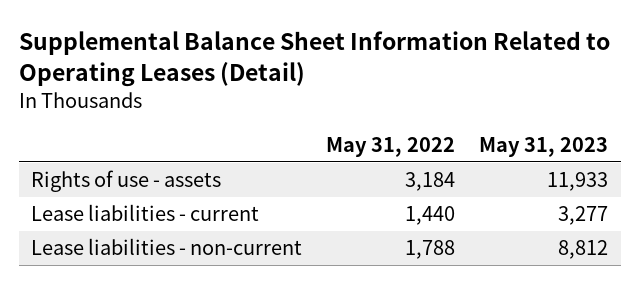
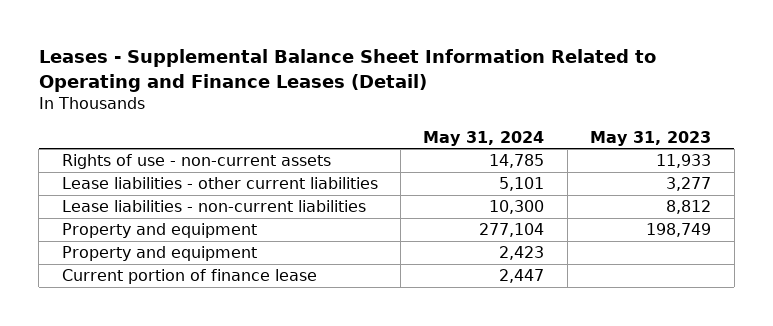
[18,30,610,87] Supplemental Balance Sheet Information Related to Operating Leases (Detail) -> [38,49,656,93] Leases - Supplemental Balance Sheet Information Related to Operating and Finance Leases (Detail)
[326,137,456,158] May 31, 2022 -> none
none -> [423,130,545,146] May 31, 2024
[30,170,221,193] Rights of use - assets -> [61,154,331,170] Rights of use - non-current assets
[30,204,259,222] Lease liabilities - current -> [61,177,378,190] Lease liabilities - other current liabilities
[30,238,302,256] Lease liabilities - non-current -> [61,200,366,213] Lease liabilities - non-current liabilities
none -> [61,223,257,239] Property and equipment
none -> [61,246,257,262] Property and equipment
none -> [61,269,317,285] Current portion of finance lease

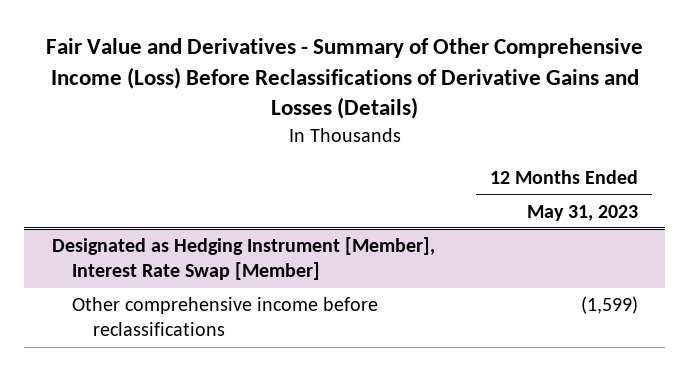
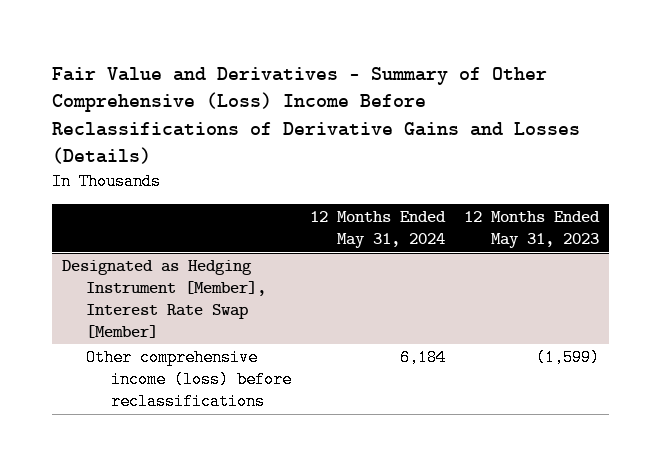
[45,38,643,120] Fair Value and Derivatives - Summary of Other Comprehensive Income (Loss) Before Reclassifications of Derivative Gains and Losses (Details) -> [52,66,581,165] Fair Value and Derivatives - Summary of Other Comprehensive (Loss) Income Before Reclassifications of Derivative Gains and Losses (Details)
none -> [309,211,446,249] 12 Months Ended May 31, 2024
[72,297,379,337] Other comprehensive income before reclassifications -> [86,349,292,411] Other comprehensive income (loss) before reclassifications

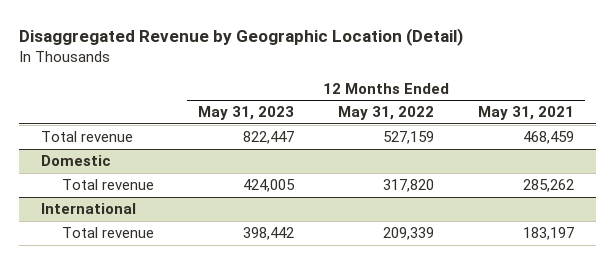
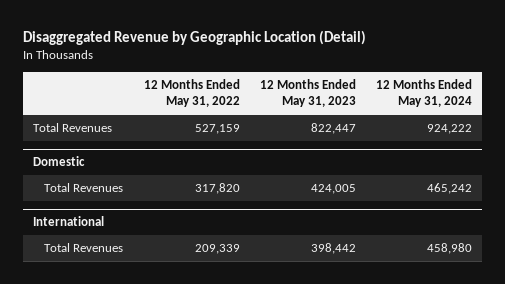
[477,106,574,121] May 31, 2021 -> none
none -> [375,78,472,108] 12 Months Ended May 31, 2024
[41,131,134,143] Total revenue -> [32,123,112,133] Total Revenues
[62,179,155,191] Total revenue -> [44,183,124,193] Total Revenues
[62,227,155,239] Total revenue -> [44,243,124,253] Total Revenues

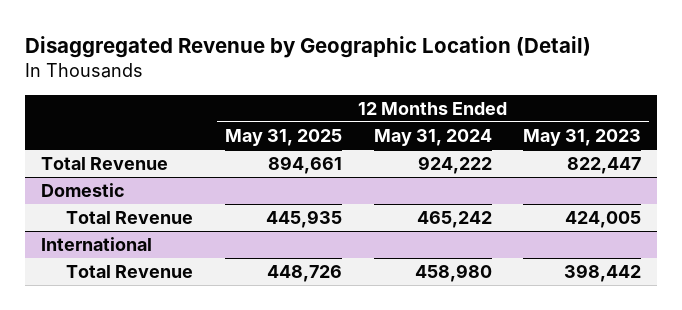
[143,78,240,108] 12 Months Ended May 31, 2022 -> none
none -> [224,129,342,147] May 31, 2025
[32,123,112,133] Total Revenues -> [40,157,168,171] Total Revenue
[44,183,124,193] Total Revenues -> [66,211,194,225] Total Revenue
[44,243,124,253] Total Revenues -> [66,265,194,279] Total Revenue

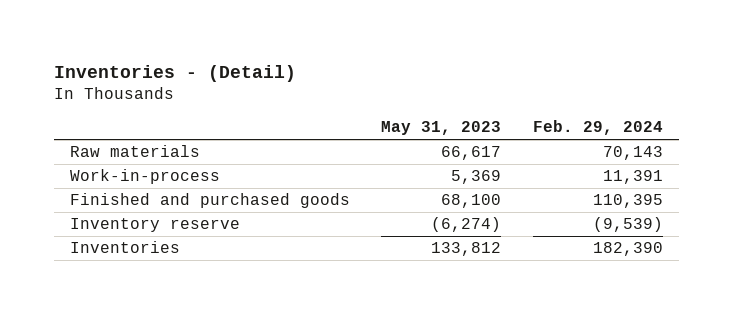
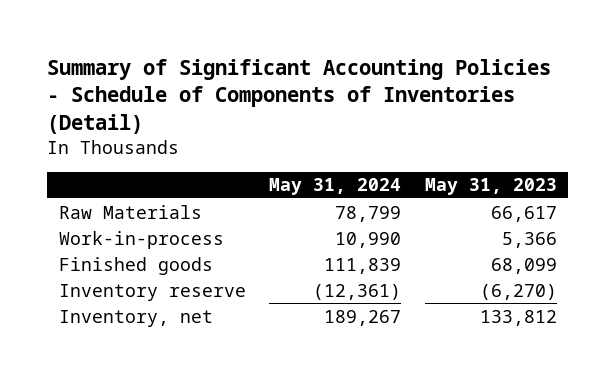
[53,65,296,83] Inventories - (Detail) -> [46,58,551,134] Summary of Significant Accounting Policies - Schedule of Components of Inventories (Detail)
[533,120,664,136] Feb. 29, 2024 -> none
none -> [269,178,402,196] May 31, 2024
[69,145,200,158] Raw materials -> [58,204,202,219] Raw Materials
[451,170,502,185] 5,369 -> [501,231,557,248] 5,366
[69,193,350,209] Finished and purchased goods -> [58,256,213,275] Finished goods
[441,194,502,209] 68,100 -> [490,257,557,274] 68,099
[431,217,502,233] (6,274) -> [479,283,557,300] (6,270)
[69,241,180,254] Inventories -> [58,309,213,327] Inventory, net

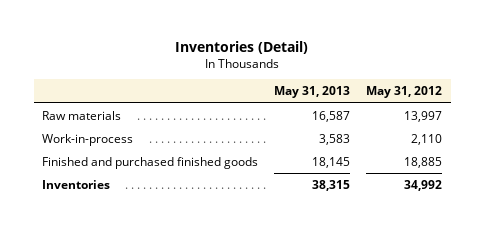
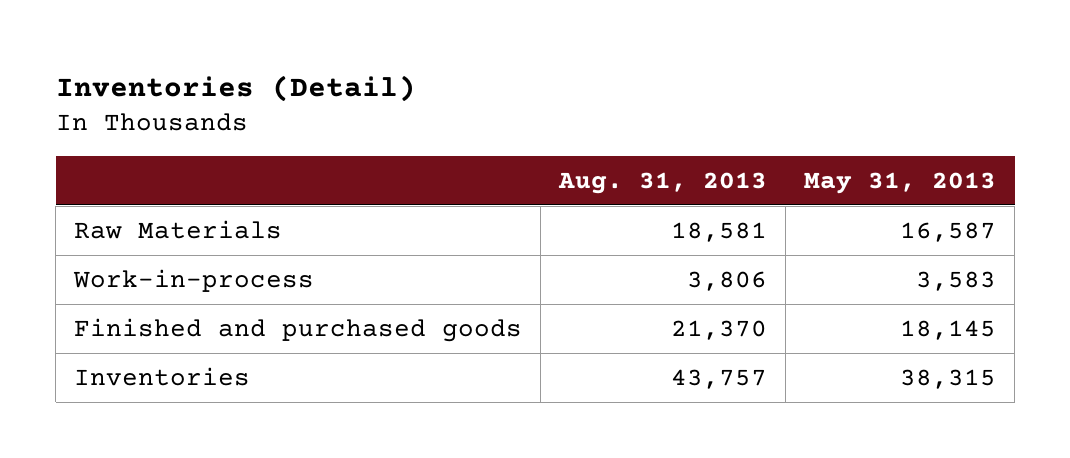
[366,86,443,99] May 31, 2012 -> none
none -> [558,172,768,195] Aug. 31, 2013
[42,110,122,120] Raw materials -> [74,219,283,239] Raw Materials
[42,156,259,169] Finished and purchased finished goods -> [74,317,523,342] Finished and purchased goods

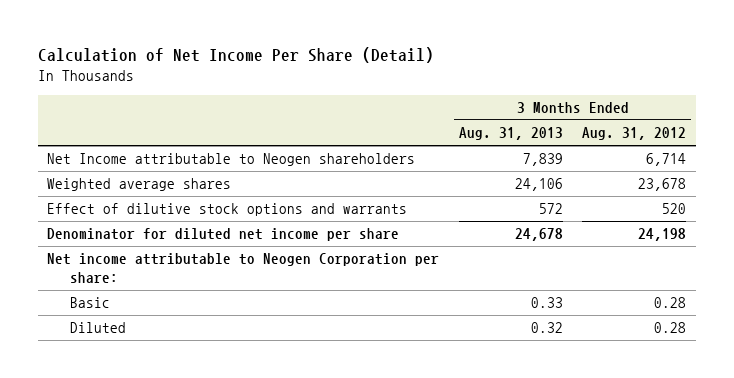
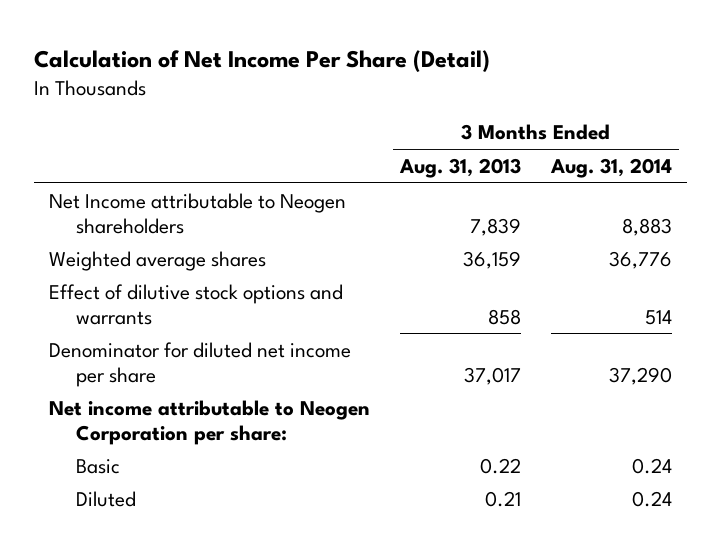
[582,127,687,141] Aug. 31, 2012 -> none
none -> [549,157,672,178] Aug. 31, 2014
[514,178,563,192] 24,106 -> [463,250,522,269] 36,159
[538,203,563,215] 572 -> [488,308,522,325] 858
[514,228,563,242] 24,678 -> [464,366,522,385] 37,017
[530,297,563,309] 0.33 -> [480,457,522,474] 0.22
[530,322,563,334] 0.32 -> [485,490,522,507] 0.21

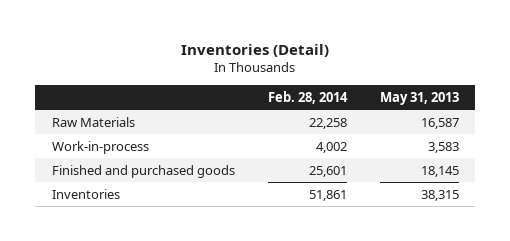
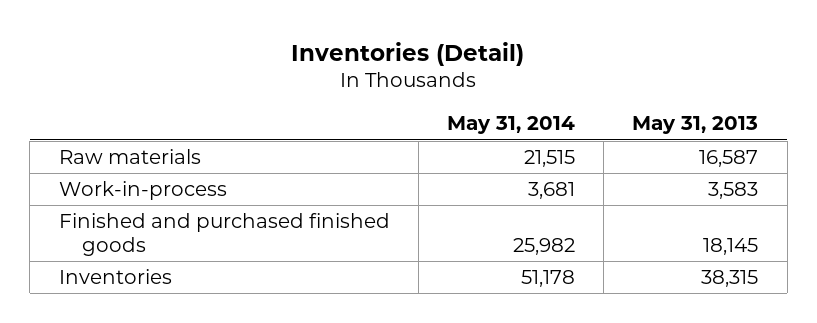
[267,90,348,104] Feb. 28, 2014 -> none
none -> [446,116,575,135] May 31, 2014
[51,116,135,127] Raw Materials -> [58,149,201,165] Raw materials
[51,164,235,178] Finished and purchased goods -> [58,213,390,256] Finished and purchased finished goods

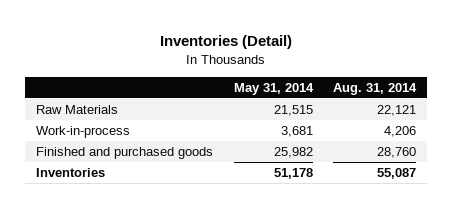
[632,116,759,135] May 31, 2013 -> none
none -> [333,82,418,95] Aug. 31, 2014
[58,149,201,165] Raw materials -> [35,104,118,114] Raw Materials
[58,213,390,256] Finished and purchased finished goods -> [35,146,213,159] Finished and purchased goods

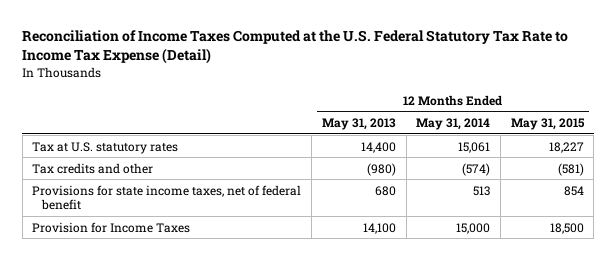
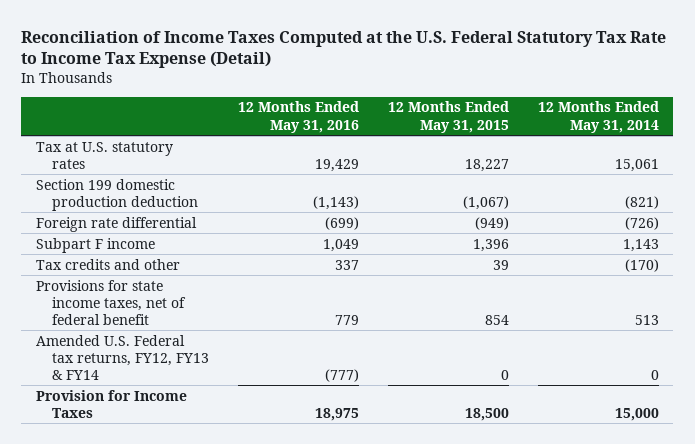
[321,117,396,130] May 31, 2013 -> none
none -> [238,101,360,133] 12 Months Ended May 31, 2016
none -> [35,178,199,211] Section 199 domestic production deduction
none -> [35,216,197,232] Foreign rate differential
none -> [35,237,155,253] Subpart F income
[462,162,491,176] (574) -> [624,258,659,272] (170)
[557,162,584,176] (581) -> [492,259,509,270] 39
none -> [35,334,210,380] Amended U.S. Federal tax returns, FY12, FY13 & FY14

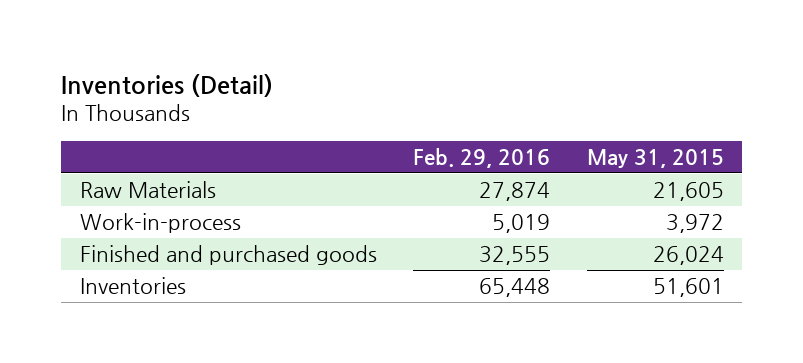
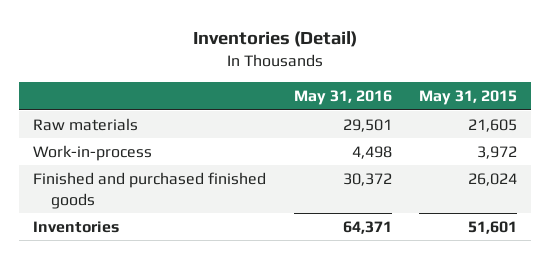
[413,147,551,168] Feb. 29, 2016 -> none
none -> [293,90,392,106] May 31, 2016
[79,181,216,199] Raw Materials -> [32,117,138,131] Raw materials
[79,245,377,266] Finished and purchased goods -> [32,171,266,209] Finished and purchased finished goods

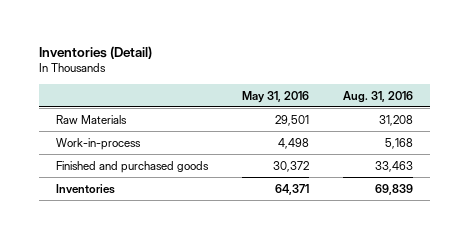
[419,90,518,106] May 31, 2015 -> none
none -> [343,90,414,103] Aug. 31, 2016
[32,117,138,131] Raw materials -> [55,114,127,124] Raw Materials
[32,171,266,209] Finished and purchased finished goods -> [55,160,209,173] Finished and purchased goods

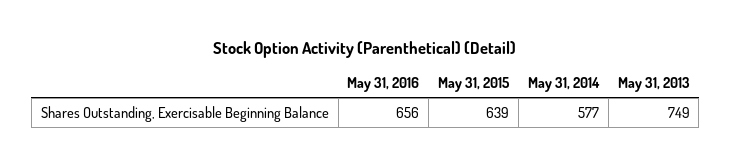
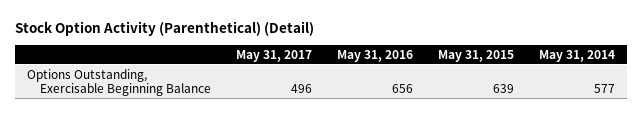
[617,77,690,93] May 31, 2013 -> none
none -> [236,49,313,62] May 31, 2017
[40,105,329,122] Shares Outstanding, Exercisable Beginning Balance -> [26,68,212,97] Options Outstanding, Exercisable Beginning Balance

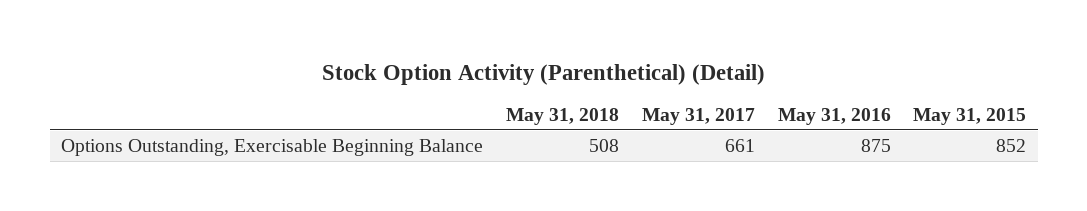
[538,49,615,62] May 31, 2014 -> none
none -> [505,108,619,126] May 31, 2018
[291,84,313,94] 496 -> [724,139,755,153] 661
[391,84,413,94] 656 -> [860,139,891,153] 875
[492,84,514,94] 639 -> [996,139,1027,153] 852

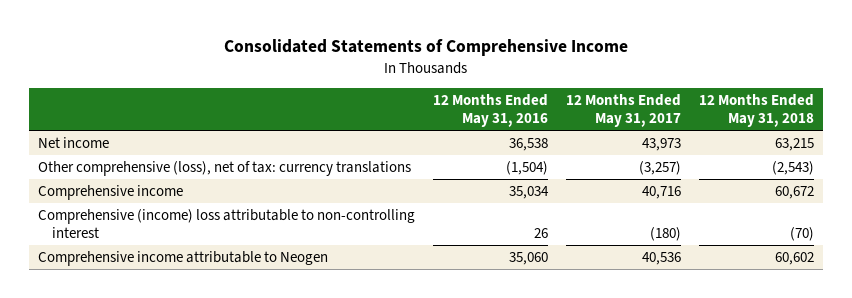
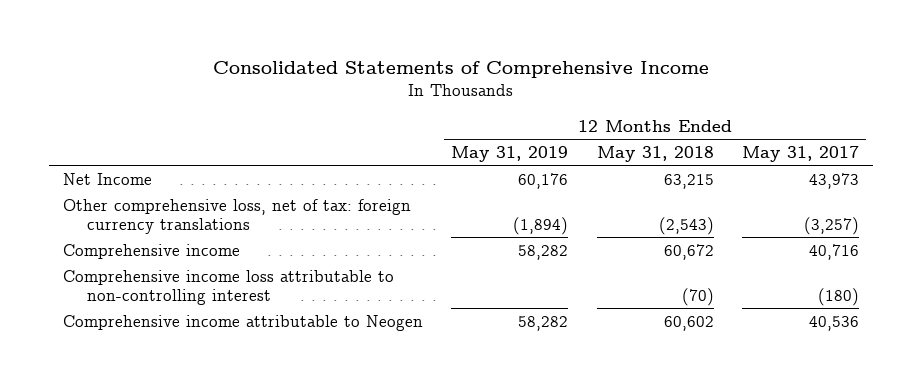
[432,93,548,128] 12 Months Ended May 31, 2016 -> none
none -> [451,145,569,162] May 31, 2019
[37,136,109,148] Net income -> [63,172,153,185] Net Income
[37,160,411,176] Other comprehensive (loss), net of tax: currency translations -> [63,198,412,234] Other comprehensive loss, net of tax: foreign currency translations
[37,208,415,239] Comprehensive (income) loss attributable to non-controlling interest -> [63,269,395,305] Comprehensive income loss attributable to non-controlling interest

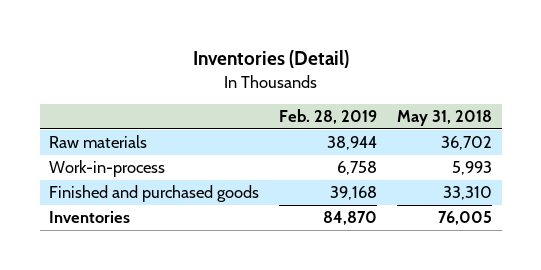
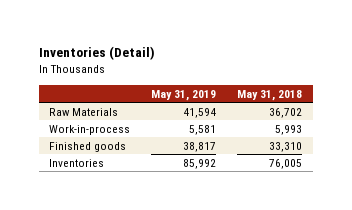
[279,109,378,125] Feb. 28, 2019 -> none
none -> [151,89,217,101] May 31, 2019
[49,135,148,149] Raw materials -> [49,107,119,116] Raw Materials
[49,185,260,203] Finished and purchased goods -> [49,141,127,152] Finished goods

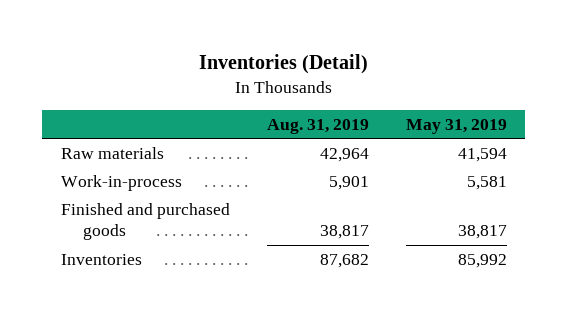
[237,89,303,101] May 31, 2018 -> none
none -> [266,118,369,134] Aug. 31, 2019
[49,107,119,116] Raw Materials -> [60,146,164,159] Raw materials
[49,141,127,152] Finished goods -> [60,202,230,241] Finished and purchased goods

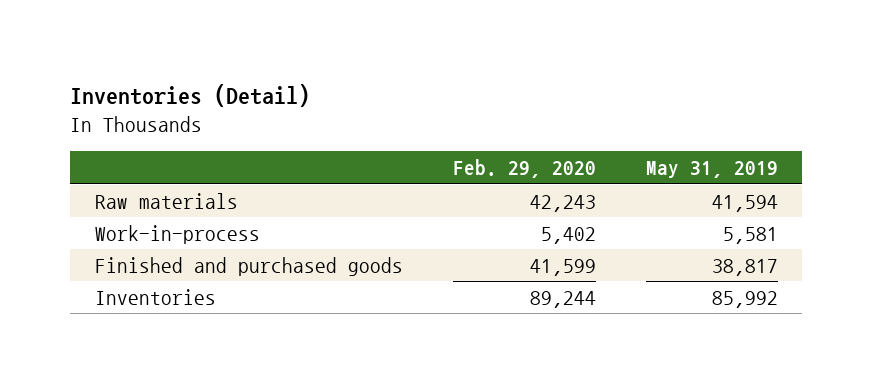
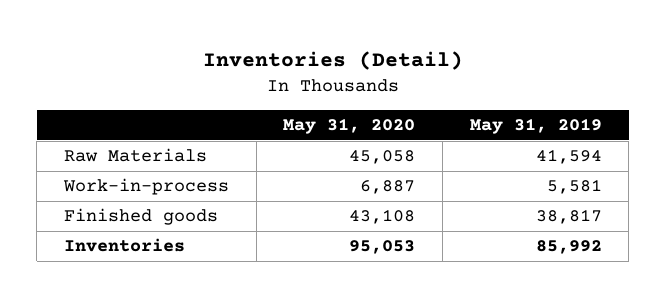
[452,159,596,179] Feb. 29, 2020 -> none
none -> [283,118,416,135] May 31, 2020
[95,192,239,209] Raw materials -> [64,148,208,163] Raw Materials
[95,256,404,276] Finished and purchased goods -> [64,208,219,226] Finished goods

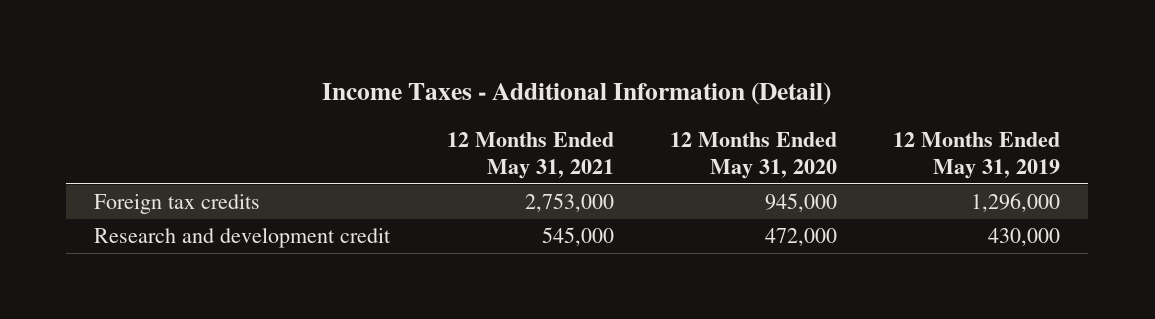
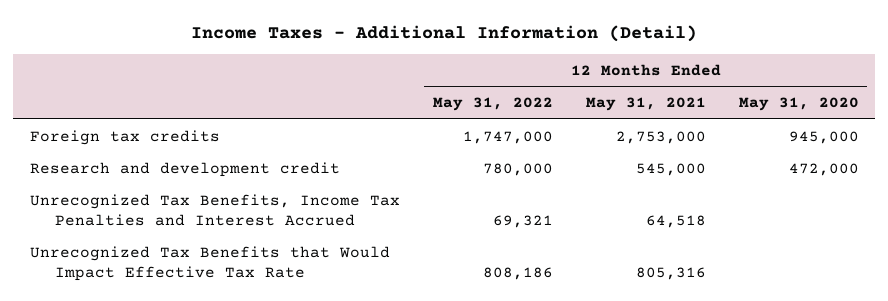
[893,131,1061,179] 12 Months Ended May 31, 2019 -> none
none -> [432,97,553,112] May 31, 2022
none -> [29,193,400,227] Unrecognized Tax Benefits, Income Tax Penalties and Interest Accrued
none -> [29,245,390,282] Unrecognized Tax Benefits that Would Impact Effective Tax Rate

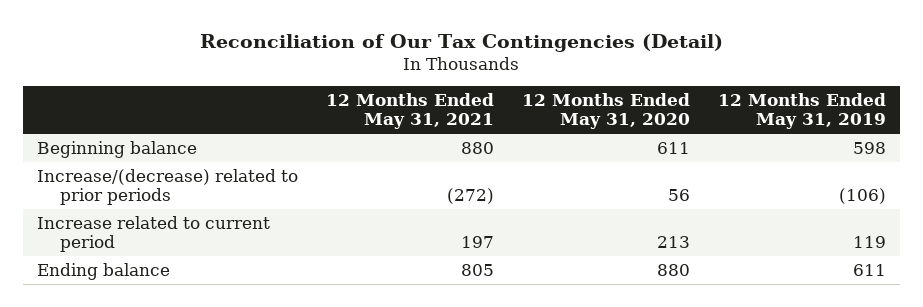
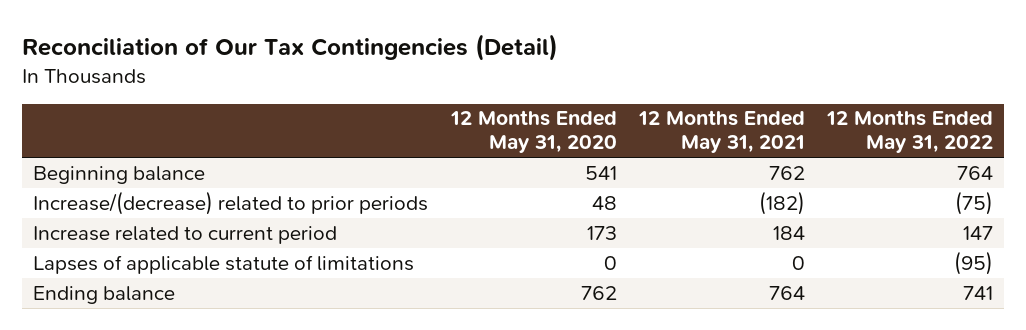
[717,93,886,130] 12 Months Ended May 31, 2019 -> none
none -> [825,110,993,154] 12 Months Ended May 31, 2022
[460,141,494,154] 880 -> [768,165,805,180] 762
[656,141,690,154] 611 -> [584,165,617,180] 541
[446,187,494,204] (272) -> [758,190,805,215] (182)
[667,188,690,201] 56 -> [591,195,617,210] 48
[460,235,494,248] 197 -> [772,225,805,240] 184
[656,235,690,248] 213 -> [586,225,617,240] 173
none -> [33,254,415,274] Lapses of applicable statute of limitations
[460,263,494,276] 805 -> [768,285,805,300] 764
[656,263,690,276] 880 -> [580,285,617,300] 762

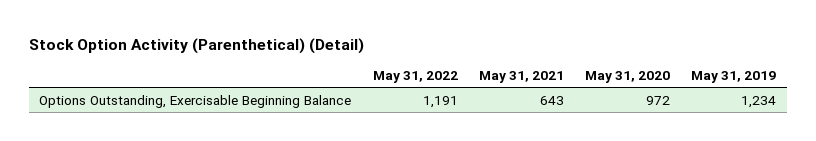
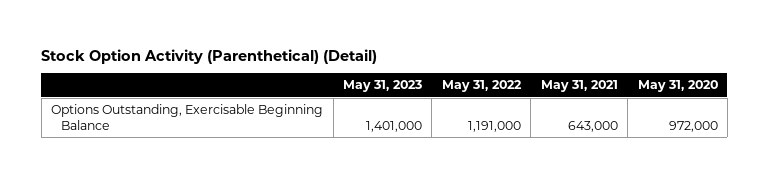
[691,70,777,83] May 31, 2019 -> none
none -> [342,80,422,93] May 31, 2023
[422,95,458,108] 1,191 -> [467,120,521,132] 1,191,000
[539,95,564,105] 643 -> [567,120,618,132] 643,000
[646,95,671,105] 972 -> [668,120,718,132] 972,000

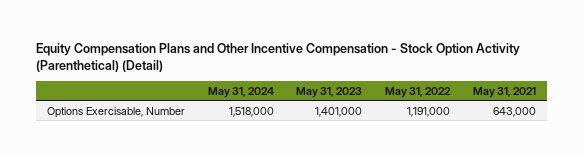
[41,48,378,64] Stock Option Activity (Parenthetical) (Detail) -> [35,42,520,72] Equity Compensation Plans and Other Incentive Compensation - Stock Option Activity (Parenthetical) (Detail)
[637,80,718,93] May 31, 2020 -> none
none -> [207,86,274,98] May 31, 2024
[51,104,324,130] Options Outstanding, Exercisable Beginning Balance -> [46,106,185,118] Options Exercisable, Number

